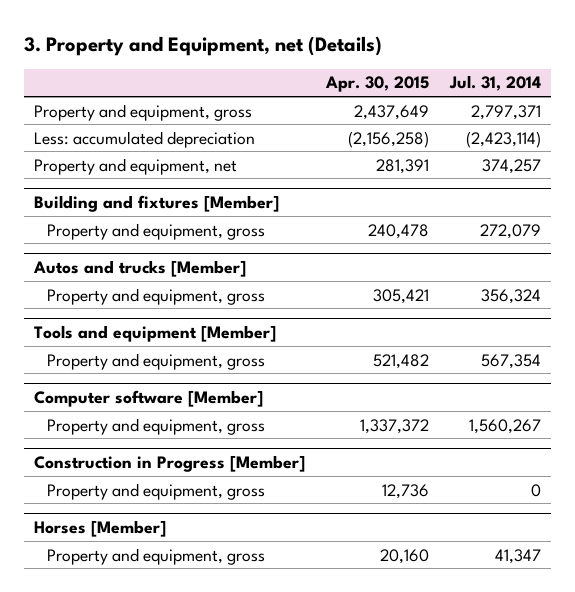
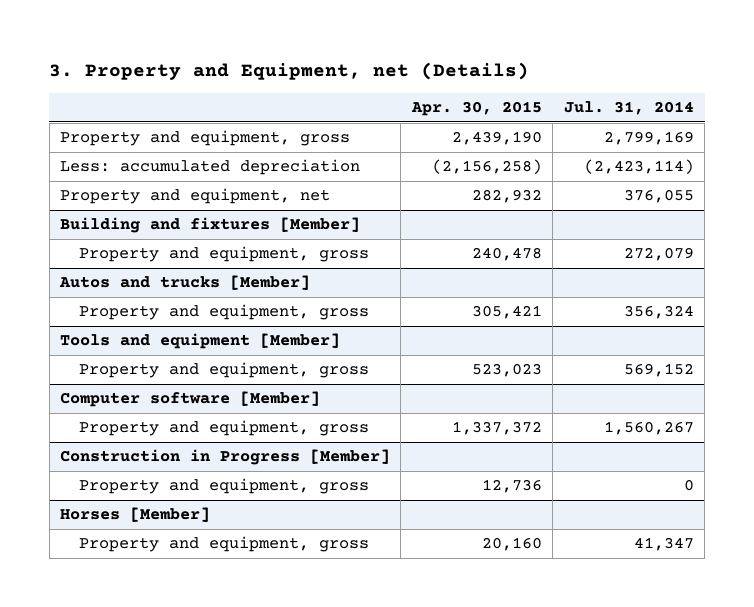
[353,104,429,120] 2,437,649 -> [451,131,542,146] 2,439,190
[470,104,541,120] 2,797,371 -> [603,131,694,146] 2,799,169
[375,158,429,174] 281,391 -> [471,189,542,204] 282,932
[481,158,541,174] 374,257 -> [623,189,694,204] 376,055
[372,353,429,369] 521,482 -> [471,363,542,378] 523,023
[480,353,541,369] 567,354 -> [623,363,694,378] 569,152

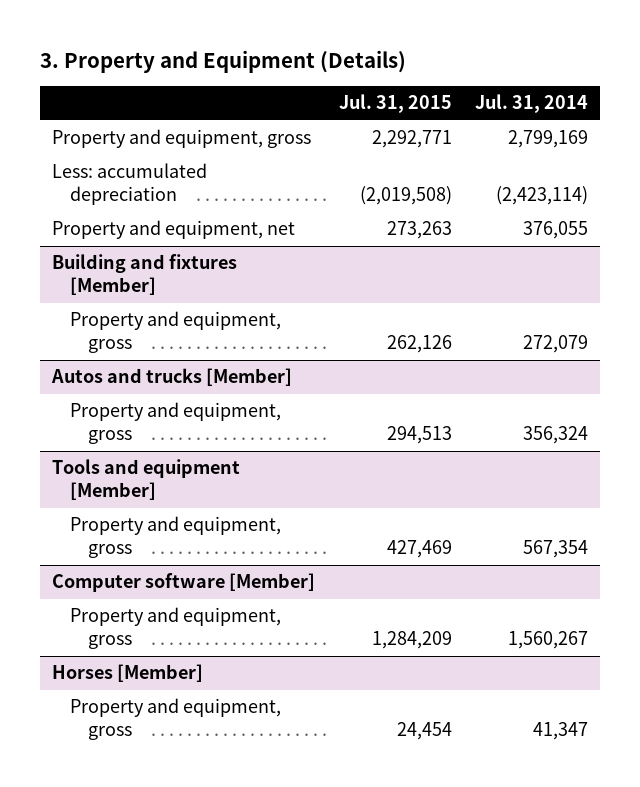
[49,61,530,80] 3. Property and Equipment, net (Details) -> [40,50,407,74] 3. Property and Equipment (Details)
[410,101,542,117] Apr. 30, 2015 -> none
none -> [338,94,452,114] Jul. 31, 2015
[623,363,694,378] 569,152 -> [523,540,589,559] 567,354
[60,449,391,466] Construction in Progress [Member] -> none
[78,478,369,495] Property and equipment, gross -> none

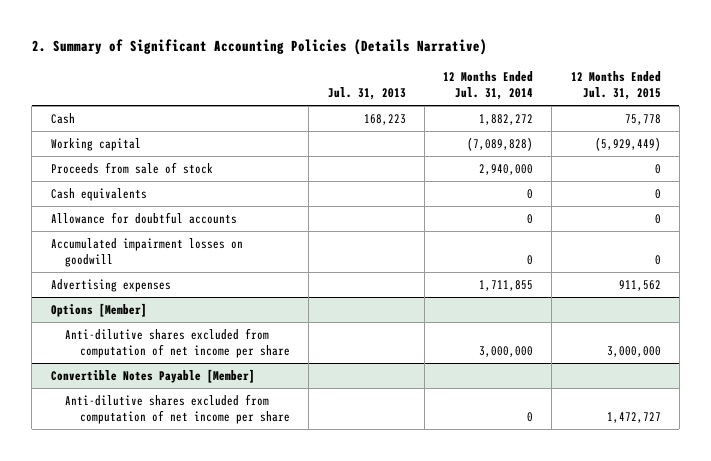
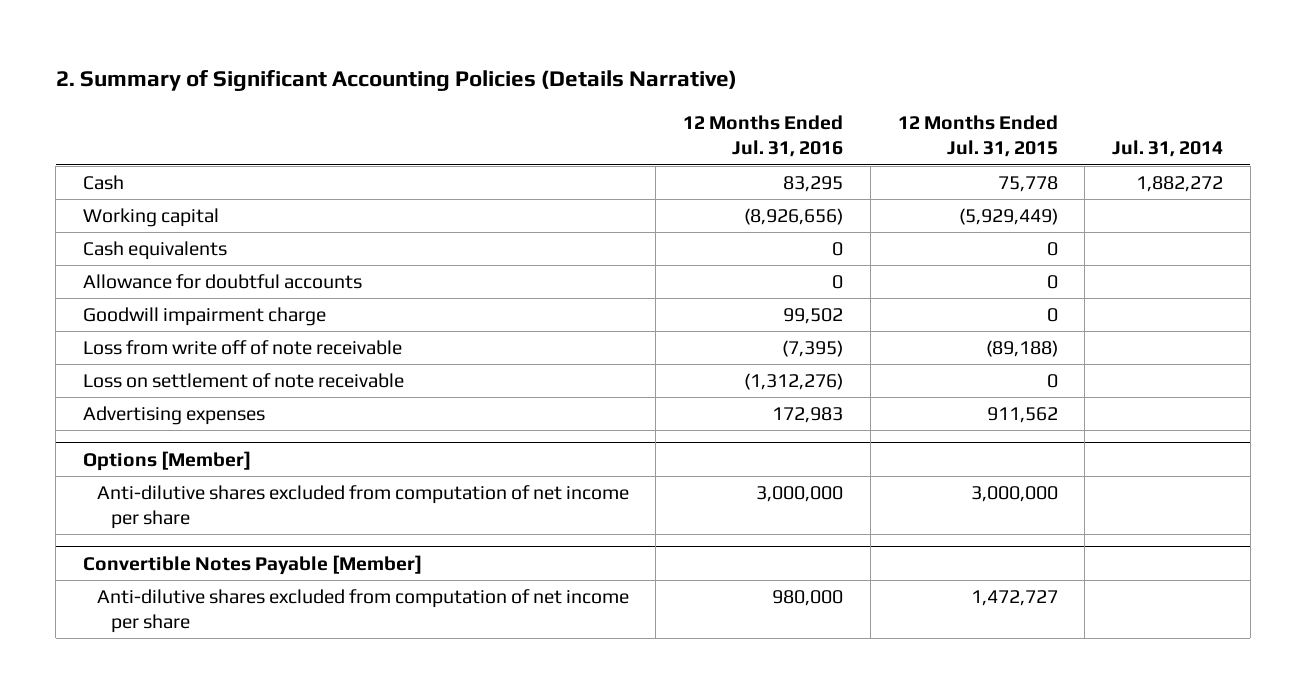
[327,87,406,101] Jul. 31, 2013 -> none
[443,70,534,101] 12 Months Ended Jul. 31, 2014 -> none
none -> [683,114,844,158] 12 Months Ended Jul. 31, 2016
none -> [1111,140,1223,158] Jul. 31, 2014
[50,161,213,174] Proceeds from sale of stock -> none
[50,237,243,267] Accumulated impairment losses on goodwill -> none
none -> [82,306,326,326] Goodwill impairment charge
none -> [82,339,402,355] Loss from write off of note receivable
none -> [82,372,404,388] Loss on settlement of note receivable

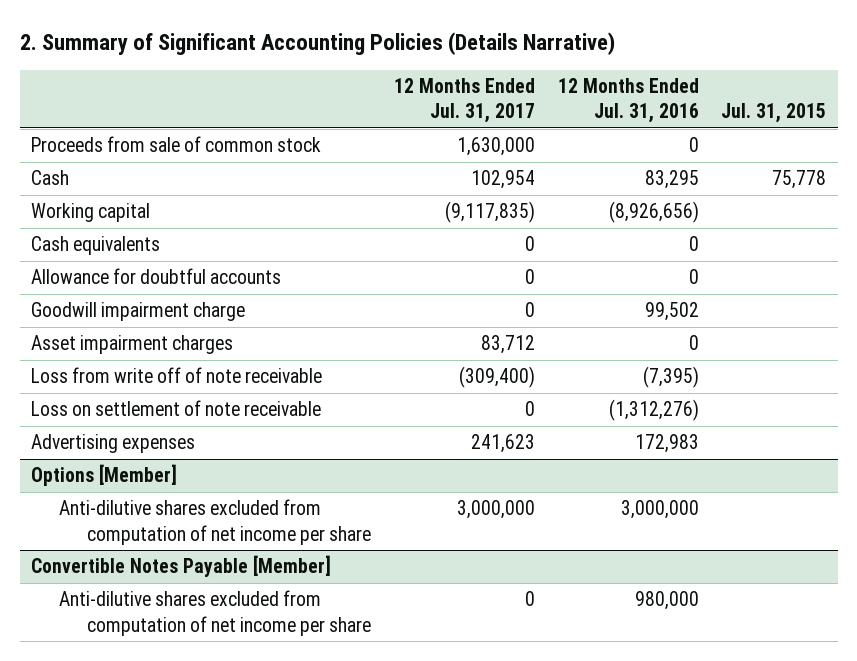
[897,114,1058,158] 12 Months Ended Jul. 31, 2015 -> none
[1111,140,1223,158] Jul. 31, 2014 -> none
none -> [393,77,535,124] 12 Months Ended Jul. 31, 2017
none -> [721,103,827,124] Jul. 31, 2015
none -> [30,136,321,153] Proceeds from sale of common stock
none -> [30,335,233,355] Asset impairment charges

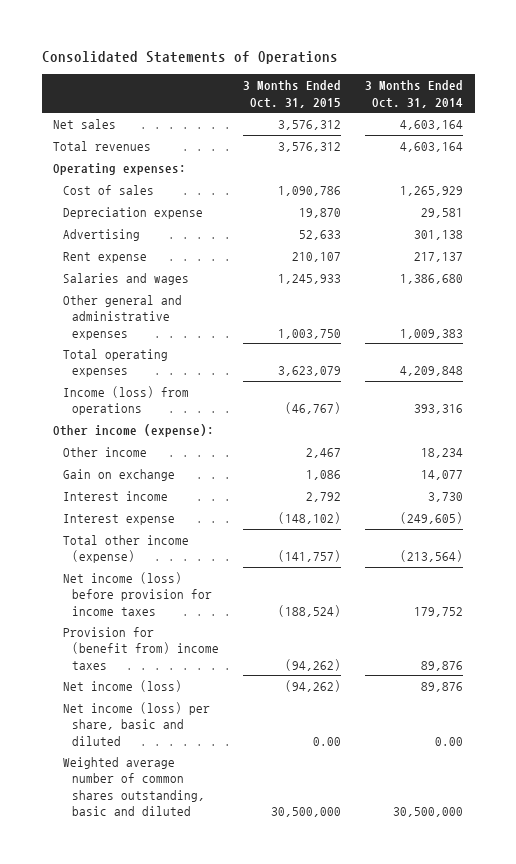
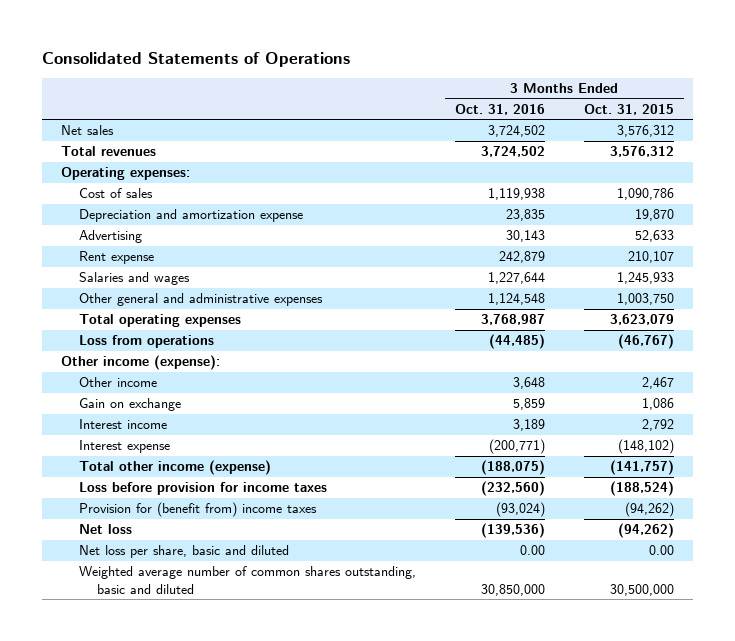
[364,80,463,108] 3 Months Ended Oct. 31, 2014 -> none
none -> [454,103,545,115] Oct. 31, 2016
[62,207,203,220] Depreciation expense -> [79,209,304,223] Depreciation and amortization expense
[62,386,189,416] Income (loss) from operations -> [79,335,215,349] Loss from operations
[62,572,212,616] Net income (loss) before provision for income taxes -> [79,482,328,496] Loss before provision for income taxes
[62,680,182,693] Net income (loss) -> [79,524,133,535] Net loss
[62,702,210,746] Net income (loss) per share, basic and diluted -> [79,545,290,559] Net loss per share, basic and diluted

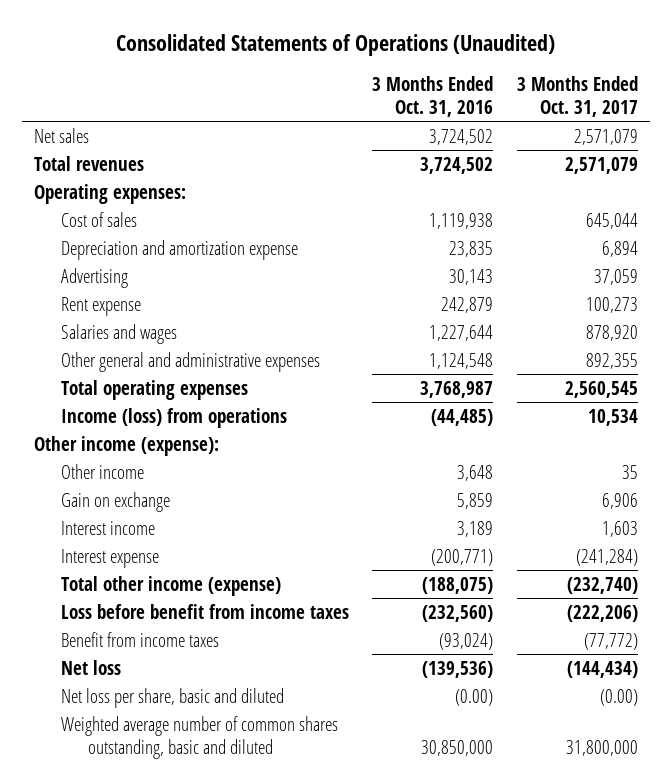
[41,51,350,67] Consolidated Statements of Operations -> [115,34,555,57] Consolidated Statements of Operations (Unaudited)
[583,103,674,115] Oct. 31, 2015 -> none
none -> [516,75,638,117] 3 Months Ended Oct. 31, 2017
[79,335,215,349] Loss from operations -> [60,407,287,428] Income (loss) from operations
[79,482,328,496] Loss before provision for income taxes -> [60,603,349,619] Loss before benefit from income taxes
[79,502,318,518] Provision for (benefit from) income taxes -> [60,631,219,647] Benefit from income taxes
[519,545,545,556] 0.00 -> [455,688,494,706] (0.00)

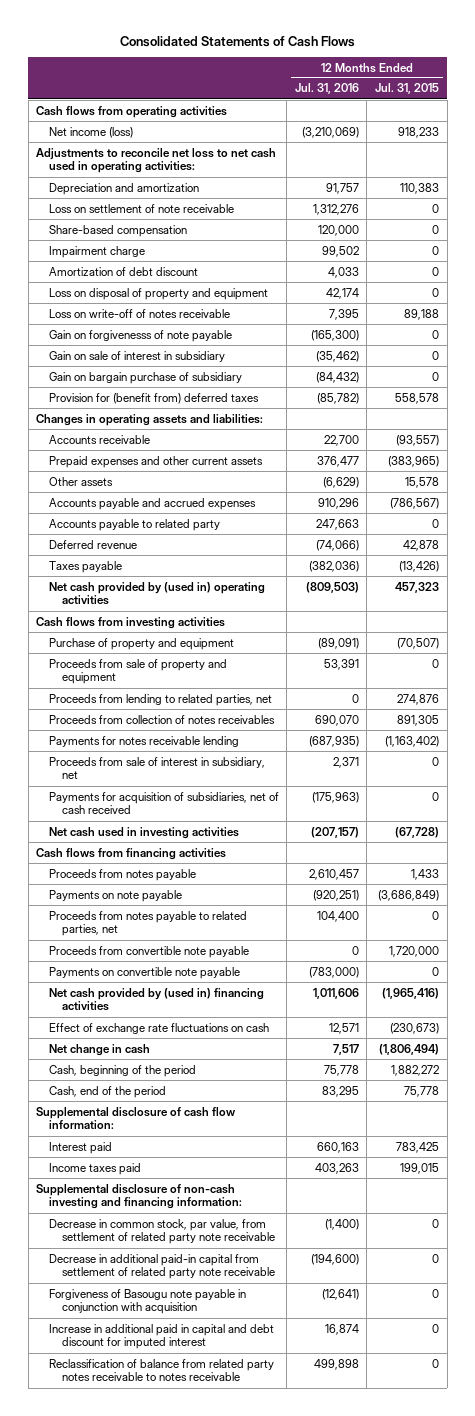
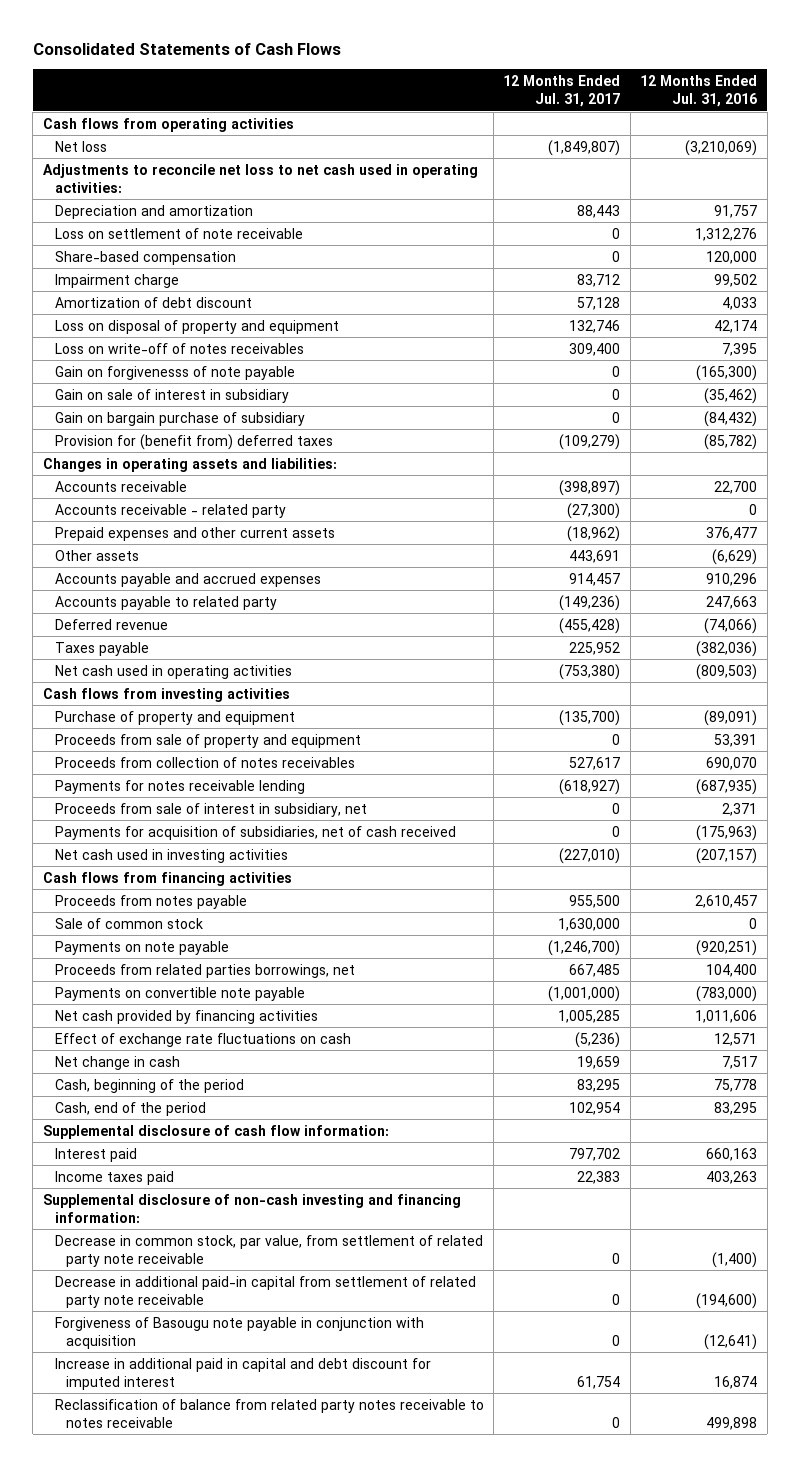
[375,83,440,95] Jul. 31, 2015 -> none
none -> [503,74,621,108] 12 Months Ended Jul. 31, 2017
[48,126,133,138] Net income (loss) -> [54,140,107,152] Net loss
[48,308,230,318] Loss on write-off of notes receivable -> [54,342,304,354] Loss on write-off of notes receivables
none -> [54,503,286,518] Accounts receivable - related party
[48,581,265,606] Net cash provided by (used in) operating activities -> [54,664,292,679] Net cash used in operating activities
[48,693,272,706] Proceeds from lending to related parties, net -> none
none -> [54,917,203,929] Sale of common stock
[48,945,249,958] Proceeds from convertible note payable -> none
[48,910,247,937] Proceeds from notes payable to related parties, net -> [54,963,355,978] Proceeds from related parties borrowings, net
[48,987,264,1012] Net cash provided by (used in) financing activities -> [54,1009,318,1024] Net cash provided by financing activities

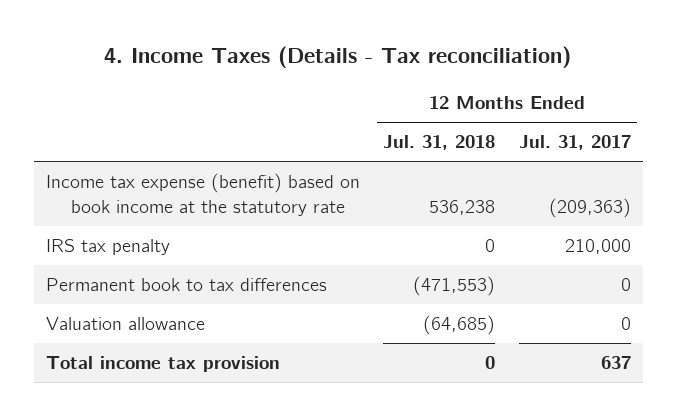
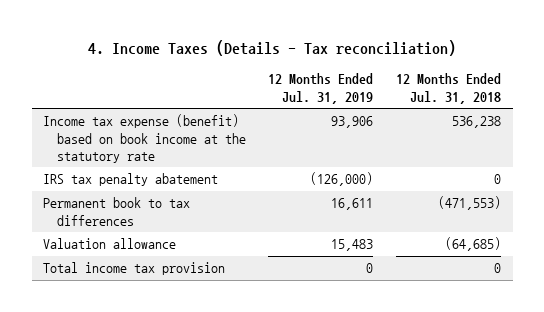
[519,135,632,151] Jul. 31, 2017 -> none
none -> [268,73,374,104] 12 Months Ended Jul. 31, 2019
[45,239,170,256] IRS tax penalty -> [42,173,218,187] IRS tax penalty abatement

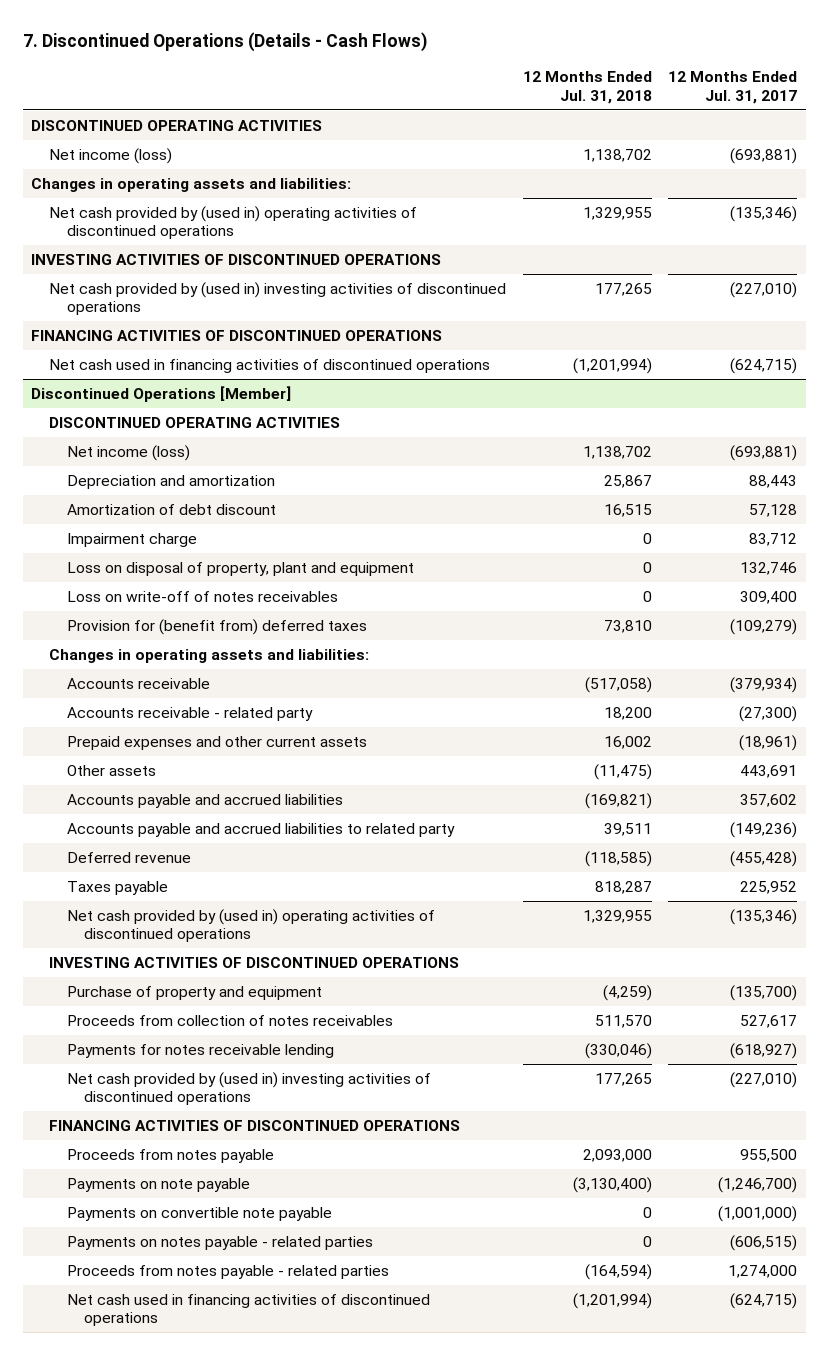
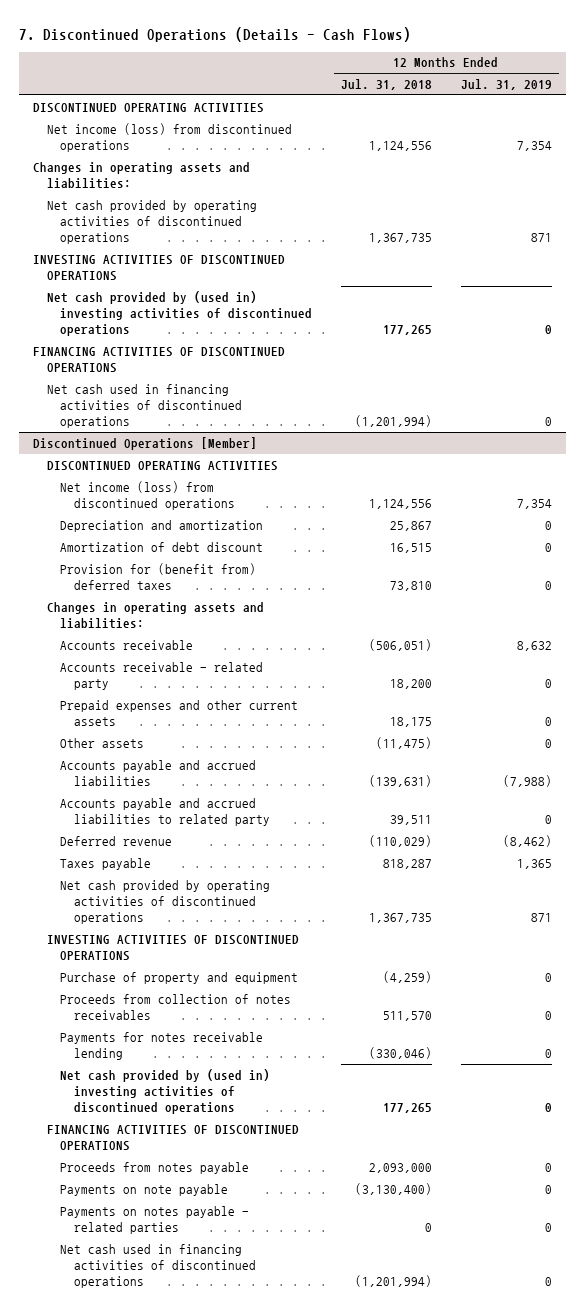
[668,71,798,104] 12 Months Ended Jul. 31, 2017 -> none
none -> [460,79,552,91] Jul. 31, 2019
[49,147,173,164] Net income (loss) -> [46,122,292,153] Net income (loss) from discontinued operations
[582,148,652,162] 1,138,702 -> [369,141,433,152] 1,124,556
[49,205,418,240] Net cash provided by (used in) operating activities of discontinued operations -> [46,199,257,245] Net cash provided by operating activities of discontinued operations
[582,206,652,220] 1,329,955 -> [369,233,433,244] 1,367,735
[66,444,190,461] Net income (loss) -> [60,480,235,511] Net income (loss) from discontinued operations
[582,445,652,459] 1,138,702 -> [369,499,433,510] 1,124,556
[66,532,197,547] Impairment charge -> none
[66,561,414,576] Loss on disposal of property, plant and equipment -> none
[66,590,338,602] Loss on write-off of notes receivables -> none
[584,676,652,693] (517,058) -> [369,638,433,651] (506,051)
[603,735,652,749] 16,002 -> [390,717,433,728] 18,175
[584,792,652,809] (169,821) -> [369,775,433,788] (139,631)
[584,850,652,867] (118,585) -> [369,834,433,847] (110,029)
[66,908,435,943] Net cash provided by (used in) operating activities of discontinued operations -> [60,879,271,925] Net cash provided by operating activities of discontinued operations
[582,909,652,923] 1,329,955 -> [369,913,433,924] 1,367,735
[66,1206,332,1221] Payments on convertible note payable -> none
[66,1264,389,1279] Proceeds from notes payable - related parties -> none

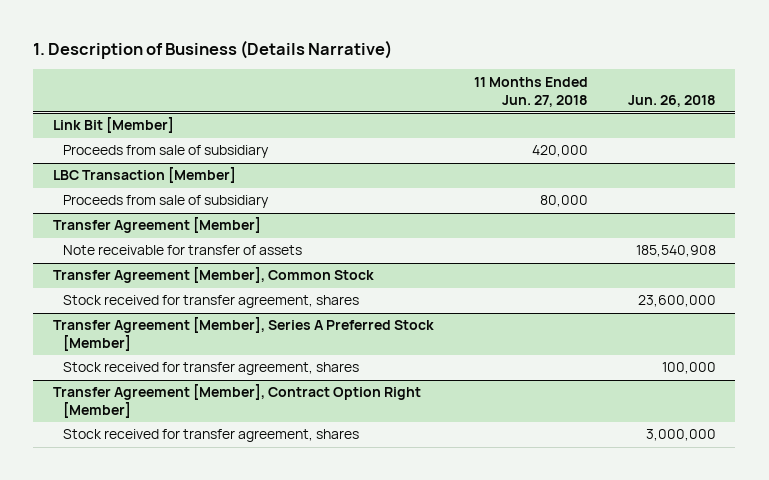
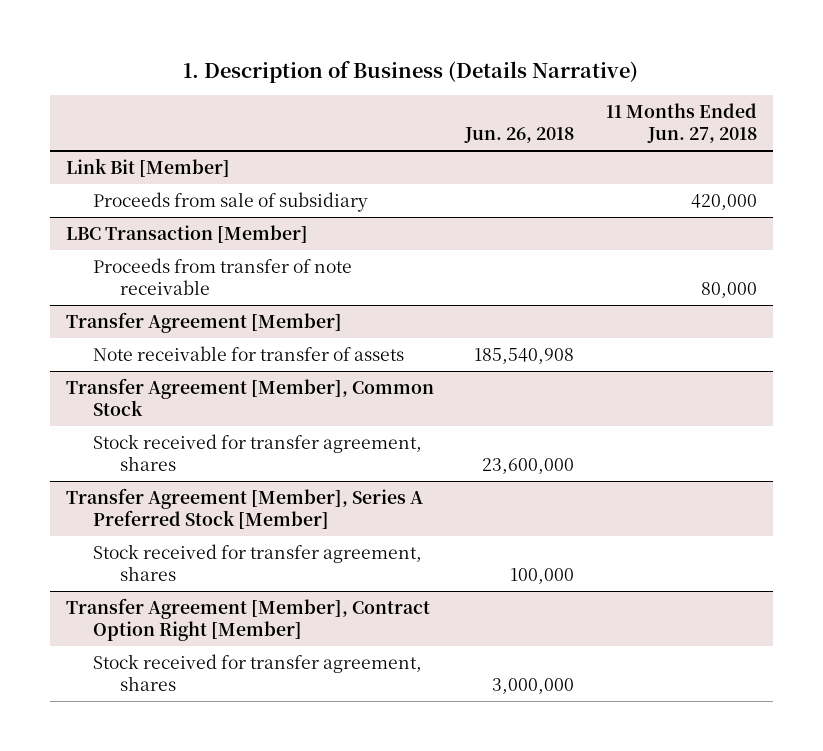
[63,195,270,209] Proceeds from sale of subsidiary -> none
none -> [93,257,353,296] Proceeds from transfer of note receivable

